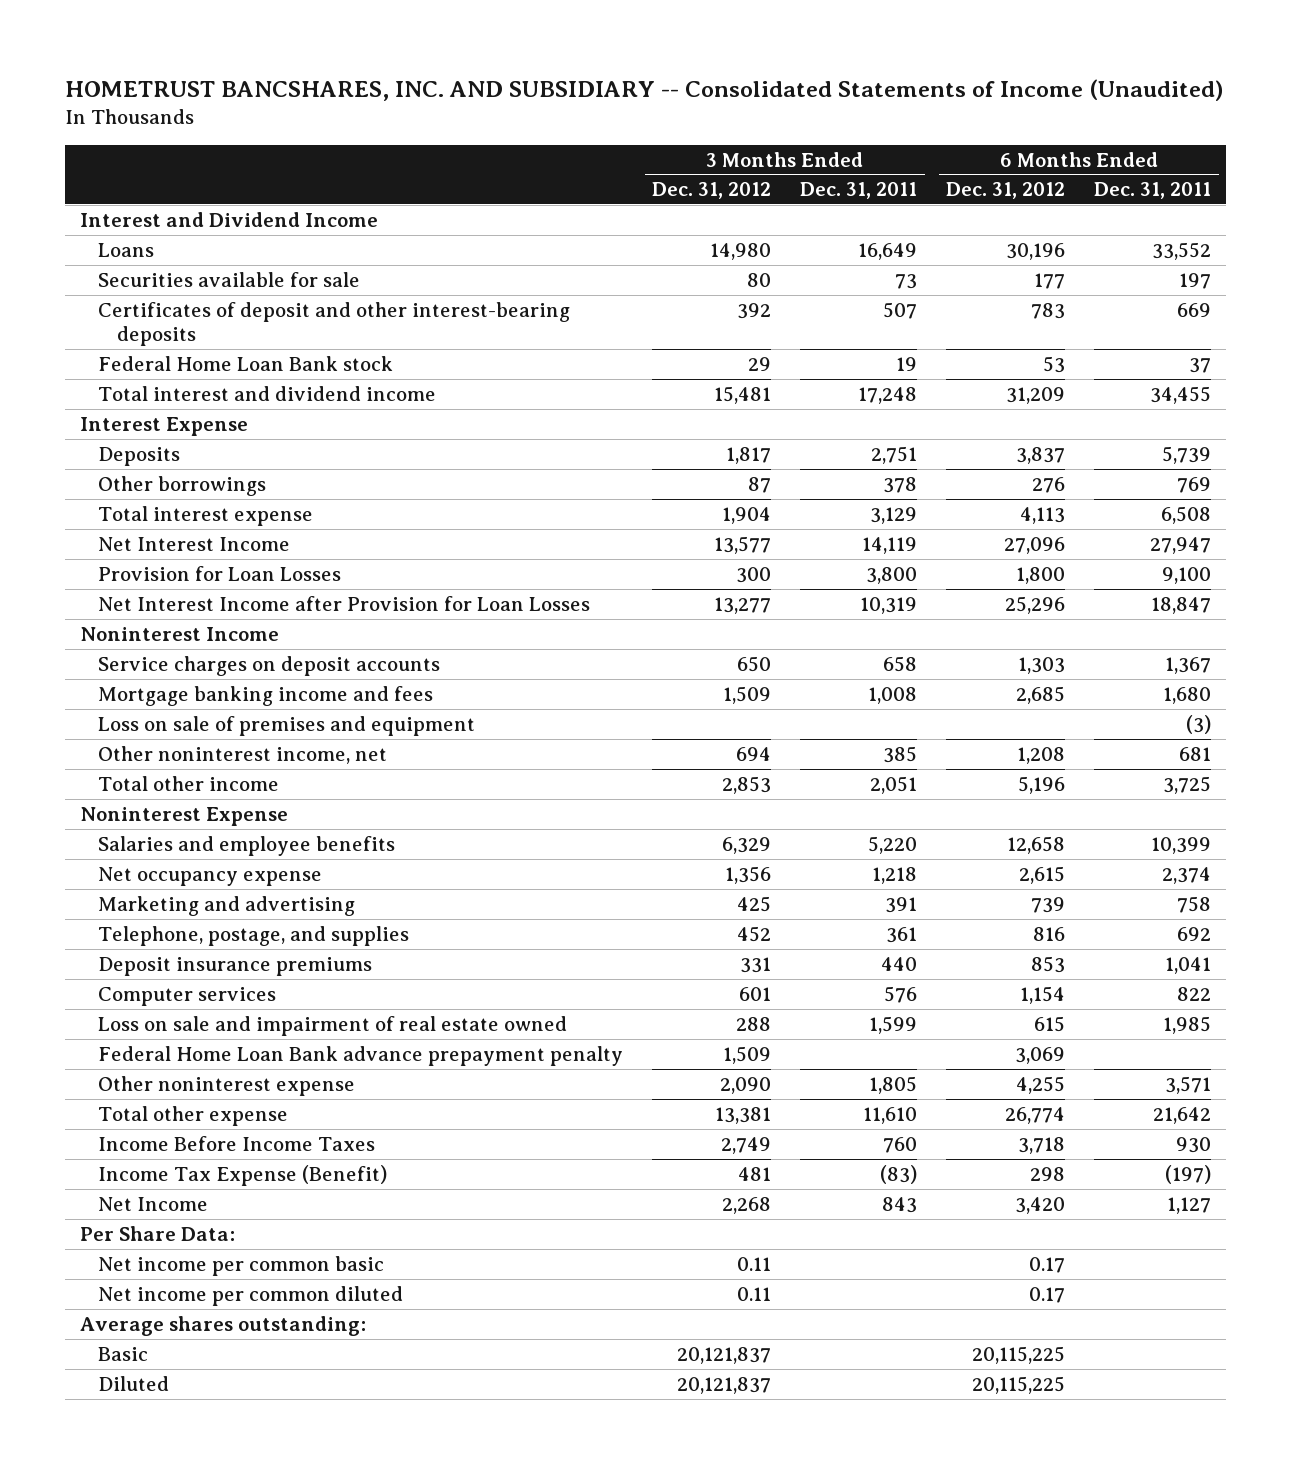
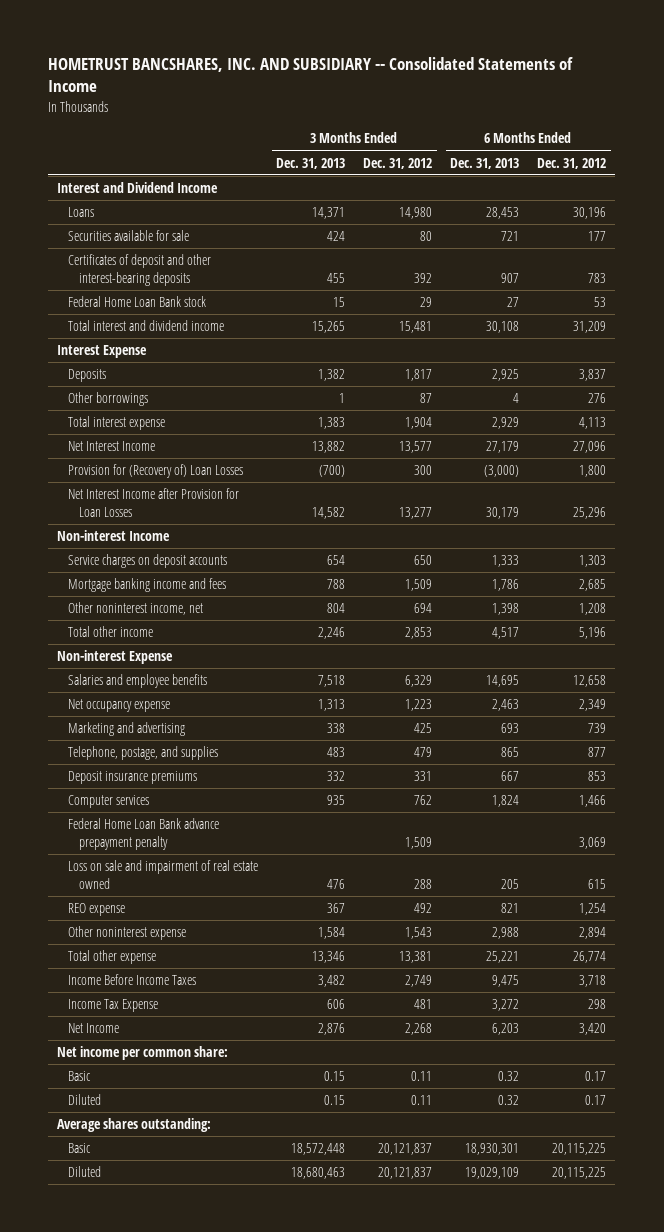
[65,78,1224,101] HOMETRUST BANCSHARES, INC. AND SUBSIDIARY -- Consolidated Statements of Income (Unaudited) -> [48,57,574,93] HOMETRUST BANCSHARES, INC. AND SUBSIDIARY -- Consolidated Statements of Income
[800,182,918,200] Dec. 31, 2011 -> none
[1094,182,1212,200] Dec. 31, 2011 -> none
none -> [276,157,346,169] Dec. 31, 2013
none -> [450,157,520,169] Dec. 31, 2013
[98,565,342,581] Provision for Loan Losses -> [68,464,244,479] Provision for (Recovery of) Loan Losses
[79,626,279,641] Noninterest Income -> [57,530,171,542] Non-interest Income
[98,715,476,736] Loss on sale of premises and equipment -> none
[79,806,288,826] Noninterest Expense -> [57,650,174,665] Non-interest Expense
[725,865,772,884] 1,356 -> [405,699,433,712] 1,223
[1019,865,1066,884] 2,615 -> [579,699,607,712] 2,349
[737,925,772,942] 452 -> [414,747,433,758] 479
[1033,926,1066,941] 816 -> [588,747,607,758] 877
[739,986,772,1001] 601 -> [414,795,433,806] 762
[1020,985,1066,1004] 1,154 -> [579,795,607,808] 1,466
[98,1015,568,1036] Loss on sale and impairment of real estate owned -> [68,860,259,889] Loss on sale and impairment of real estate owned
none -> [68,903,126,917] REO expense
[720,1076,772,1094] 2,090 -> [405,927,433,940] 1,543
[1016,1075,1066,1094] 4,255 -> [579,927,607,940] 2,894
[98,1164,388,1186] Income Tax Expense (Benefit) -> [68,999,159,1013] Income Tax Expense
[79,1225,235,1241] Per Share Data: -> [57,1046,229,1061] Net income per common share:
[98,1255,385,1276] Net income per common basic -> [68,1071,92,1082] Basic
[98,1285,404,1306] Net income per common diluted -> [68,1094,102,1106] Diluted

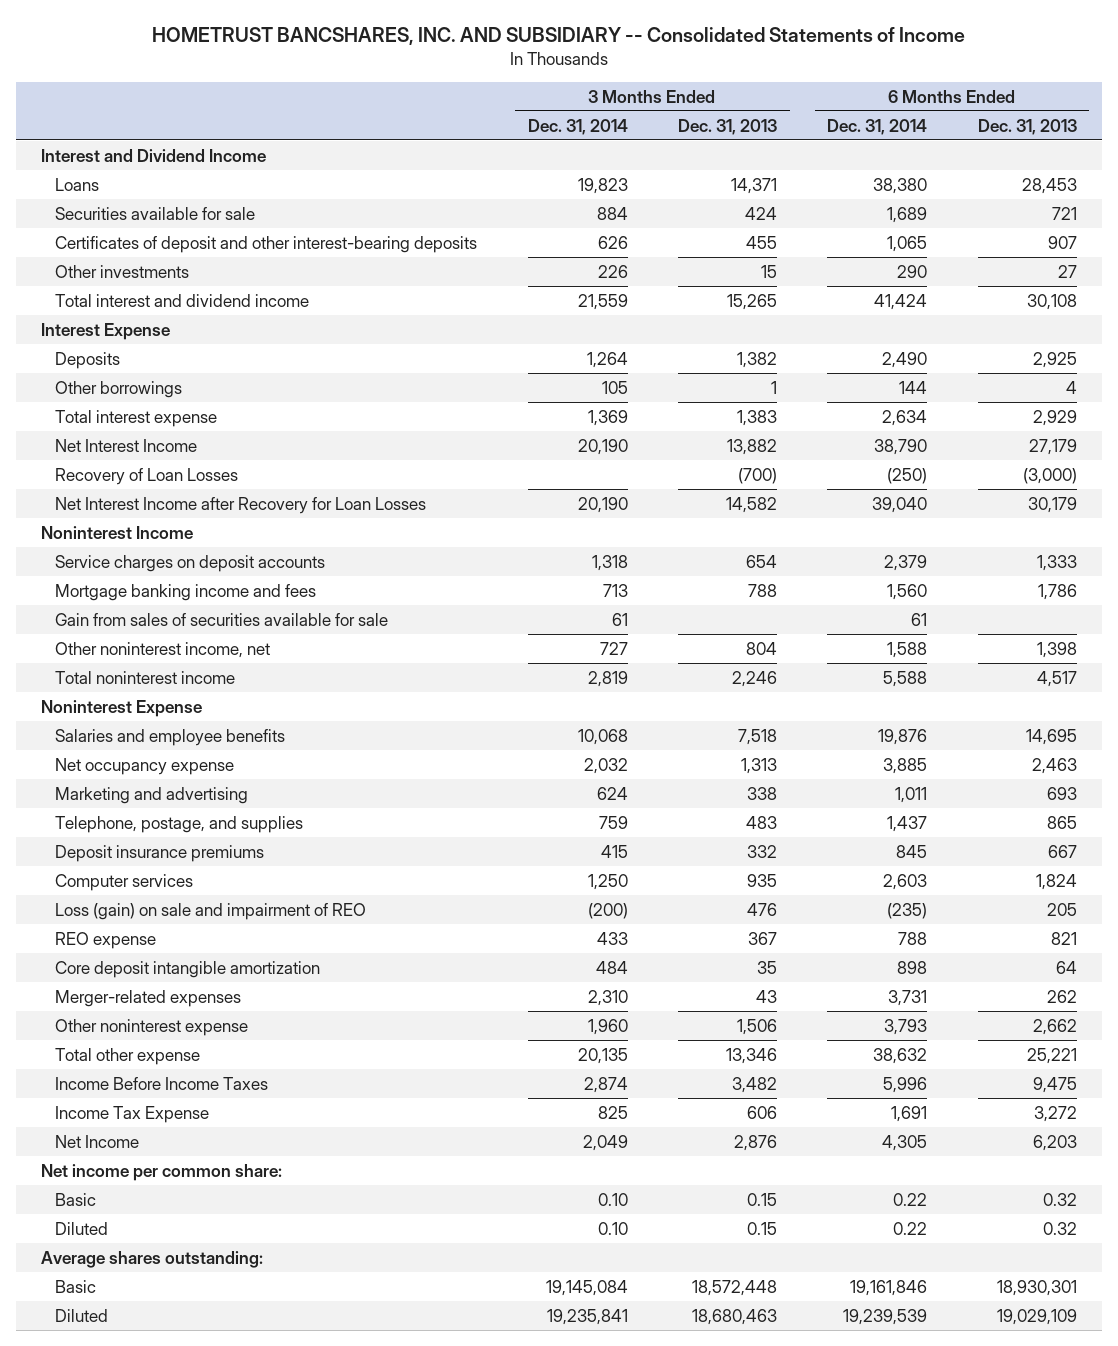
[363,157,433,169] Dec. 31, 2012 -> none
[537,157,607,169] Dec. 31, 2012 -> none
none -> [527,118,628,135] Dec. 31, 2014
none -> [827,118,928,135] Dec. 31, 2014
[68,296,207,308] Federal Home Loan Bank stock -> [55,264,190,278] Other investments
[68,464,244,479] Provision for (Recovery of) Loan Losses -> [55,467,239,485] Recovery of Loan Losses
[68,488,240,517] Net Interest Income after Provision for Loan Losses -> [55,496,427,514] Net Interest Income after Recovery for Loan Losses
[57,530,171,542] Non-interest Income -> [41,525,194,539] Noninterest Income
none -> [55,612,389,626] Gain from sales of securities available for sale
[68,626,154,638] Total other income -> [55,670,236,684] Total noninterest income
[57,650,174,665] Non-interest Expense -> [41,699,203,717] Noninterest Expense
[68,818,220,850] Federal Home Loan Bank advance prepayment penalty -> none
[68,860,259,889] Loss on sale and impairment of real estate owned -> [55,902,367,920] Loss (gain) on sale and impairment of REO
none -> [55,960,321,978] Core deposit intangible amortization
none -> [55,989,242,1007] Merger-related expenses
[318,927,346,940] 1,584 -> [737,1018,778,1035] 1,506
[492,927,520,940] 2,988 -> [1032,1018,1077,1035] 2,662

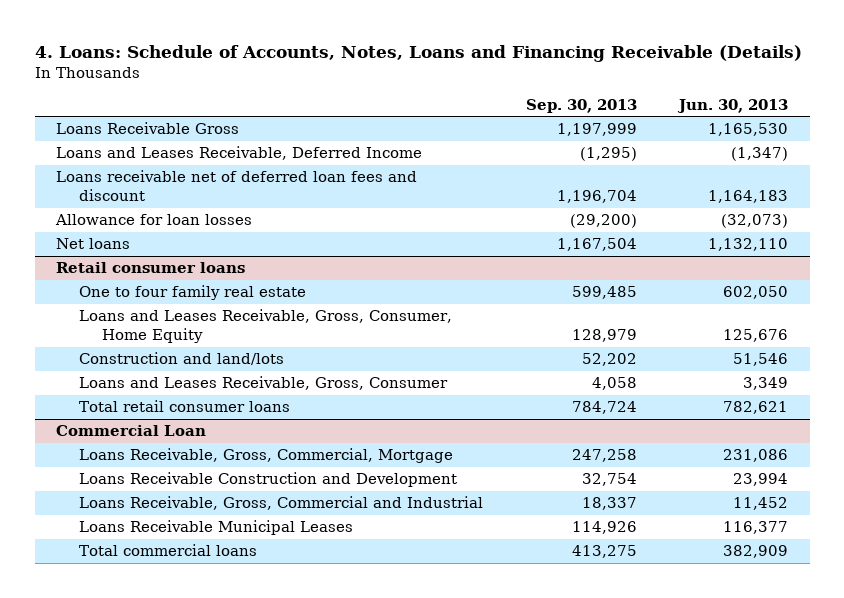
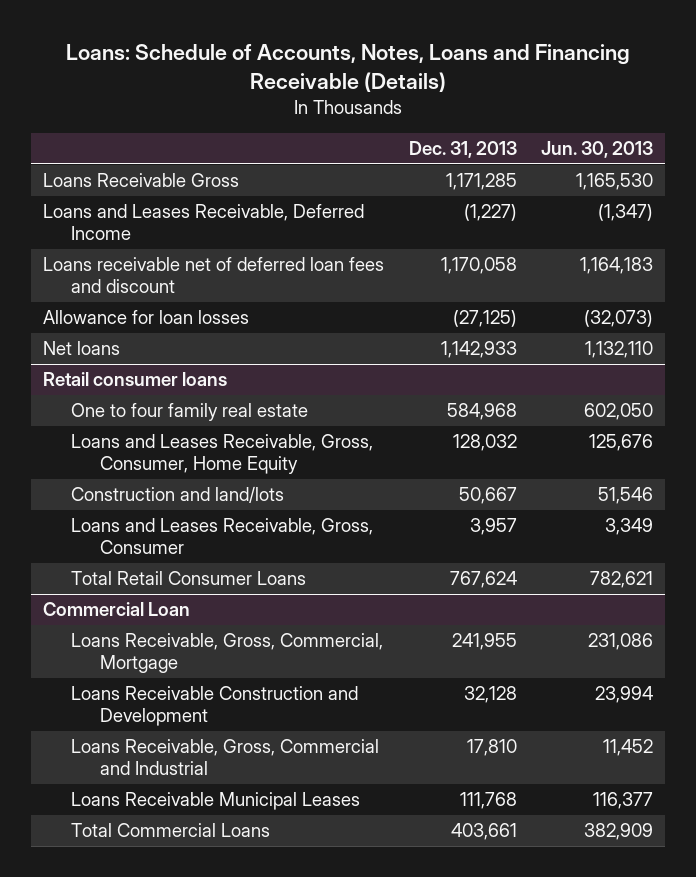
[34,44,802,62] 4. Loans: Schedule of Accounts, Notes, Loans and Financing Receivable (Details) -> [66,43,631,92] Loans: Schedule of Accounts, Notes, Loans and Financing Receivable (Details)
[525,98,637,113] Sep. 30, 2013 -> none
none -> [408,141,517,159] Dec. 31, 2013
[79,400,291,413] Total retail consumer loans -> [71,571,307,586] Total Retail Consumer Loans
[79,544,258,557] Total commercial loans -> [71,823,271,838] Total Commercial Loans

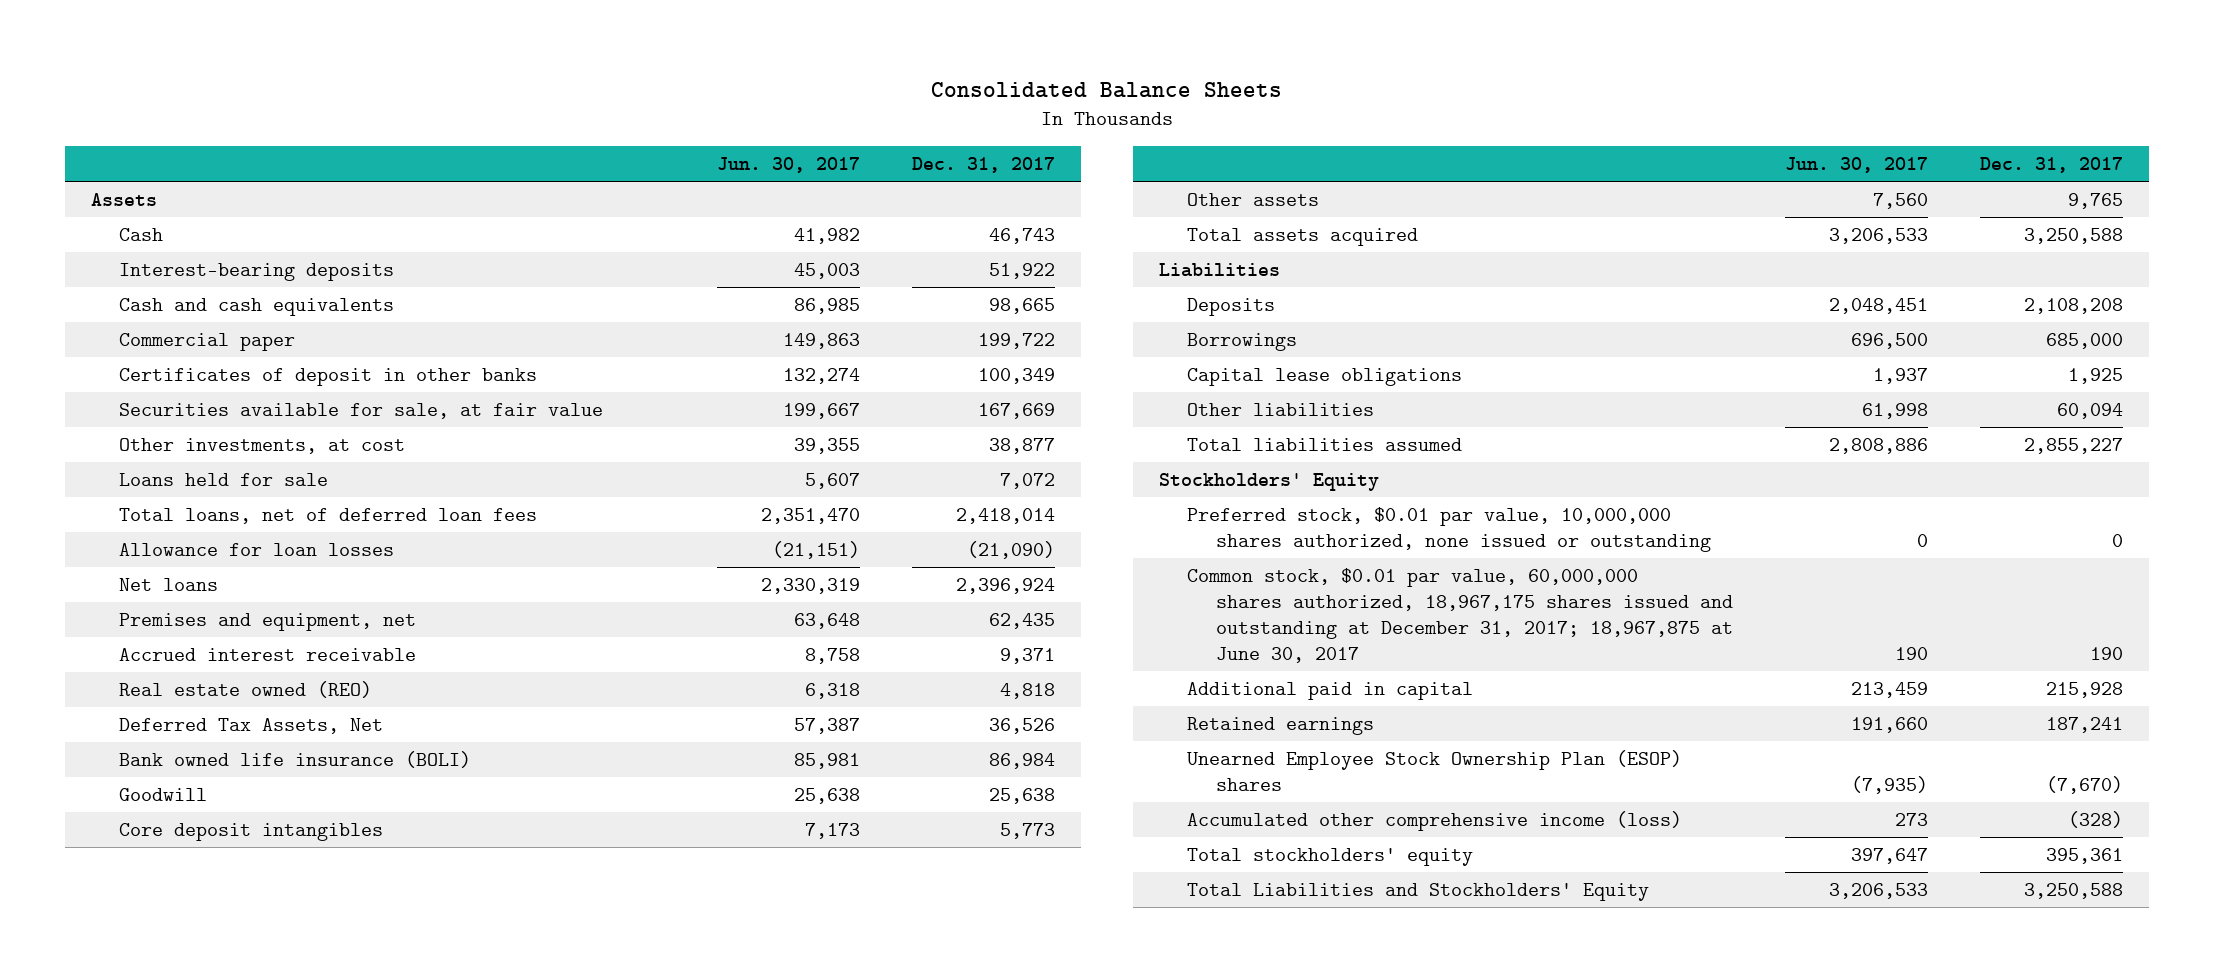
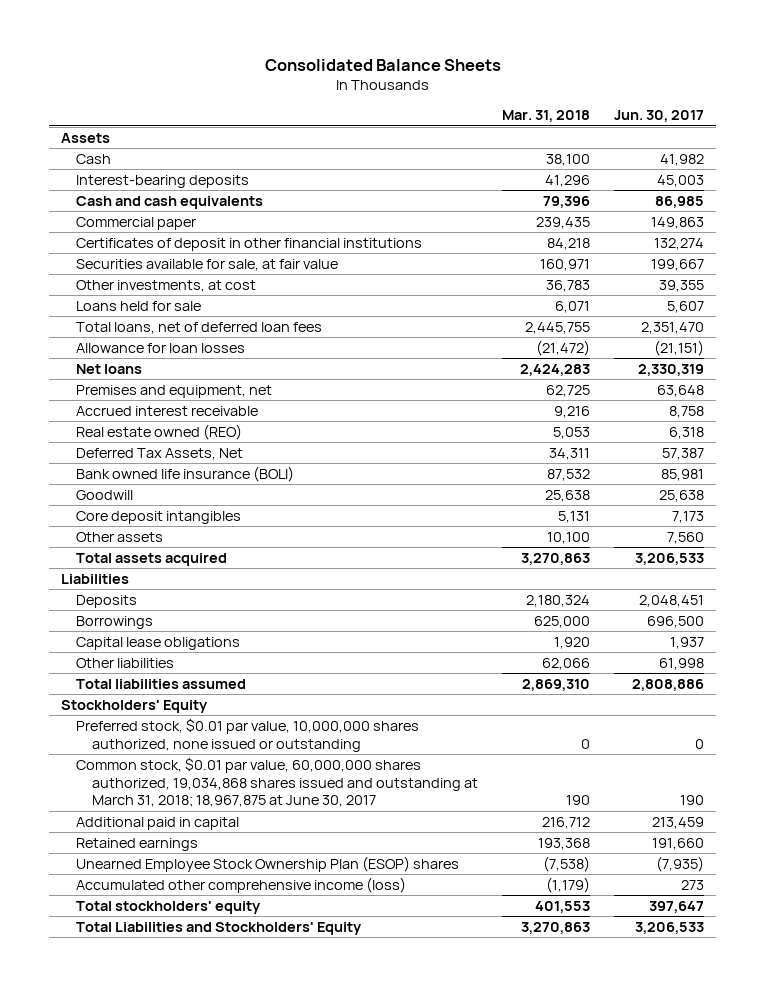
[911,156,1055,173] Dec. 31, 2017 -> none
none -> [502,110,591,123] Mar. 31, 2018
[119,368,538,387] Certificates of deposit in other banks -> [76,237,423,251] Certificates of deposit in other financial institutions
[1187,568,1734,664] Common stock, $0.01 par value, 60,000,000 shares authorized, 18,967,175 shares issued and outstanding at December 31, 2017; 18,967,875 at June 30, 2017 -> [76,756,479,808] Common stock, $0.01 par value, 60,000,000 shares authorized, 19,034,868 shares issued and outstanding at March 31, 2018; 18,967,875 at June 30, 2017

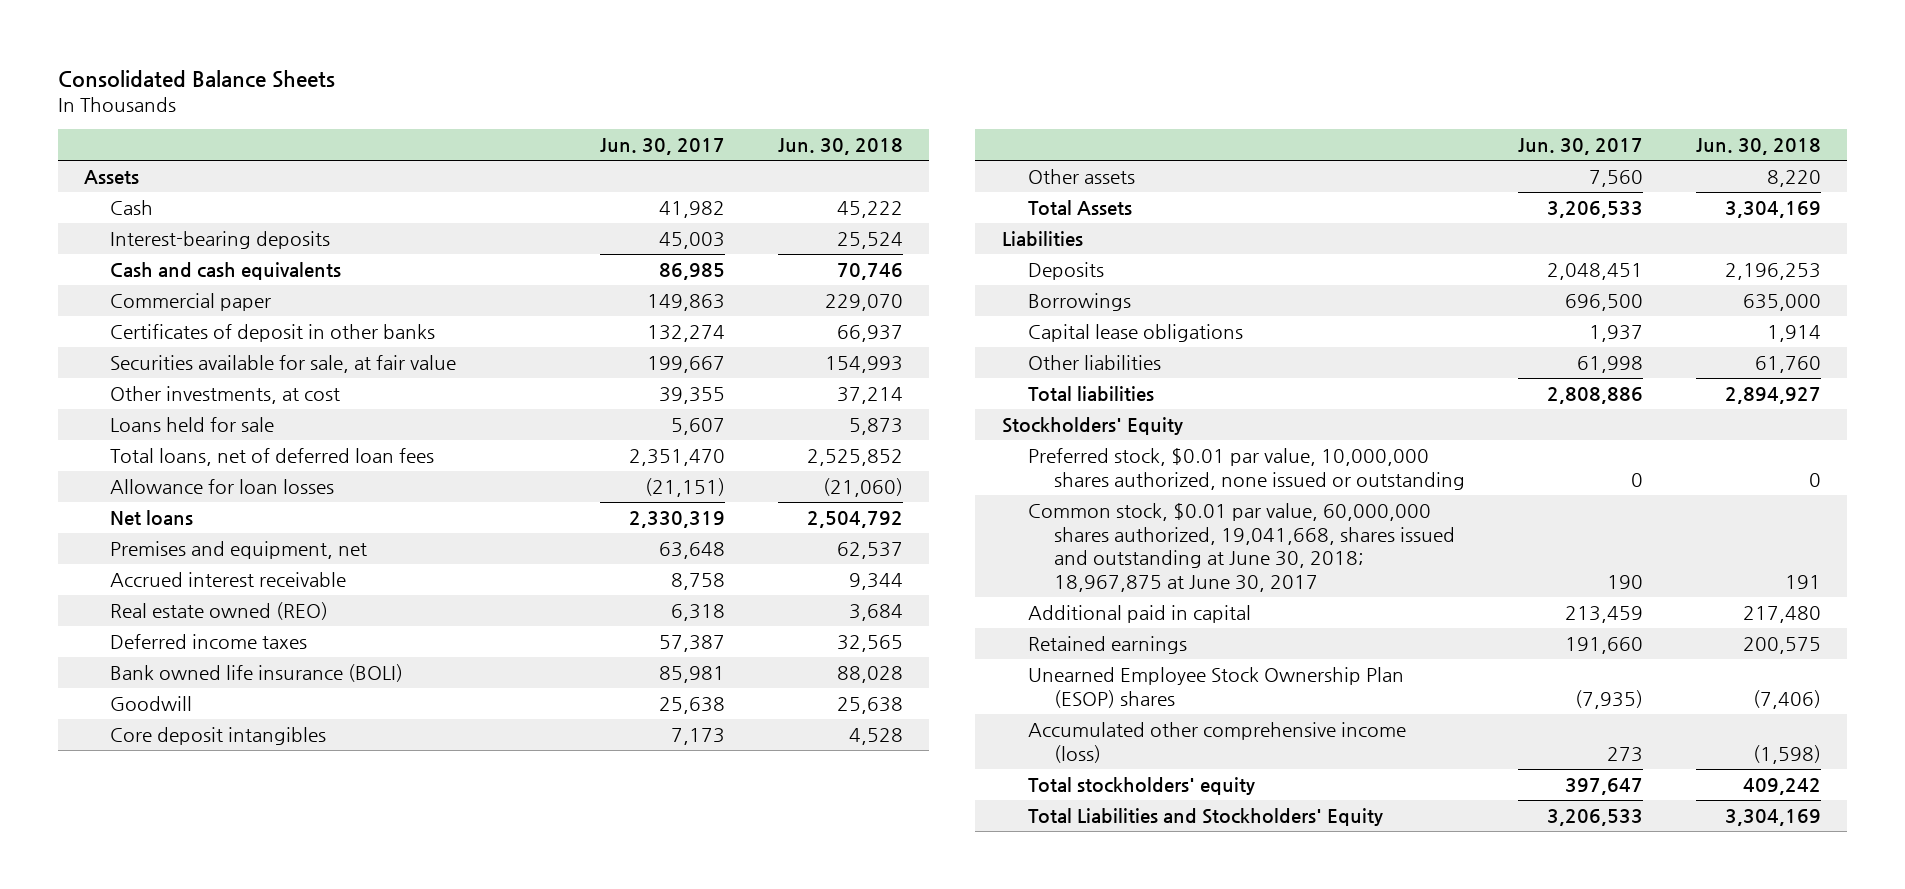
[502,110,591,123] Mar. 31, 2018 -> none
none -> [777,137,903,155] Jun. 30, 2018
[76,237,423,251] Certificates of deposit in other financial institutions -> [110,323,436,342] Certificates of deposit in other banks
[76,447,244,460] Deferred Tax Assets, Net -> [110,633,308,649] Deferred income taxes
[76,552,228,566] Total assets acquired -> [1027,199,1132,215] Total Assets
[76,678,247,689] Total liabilities assumed -> [1027,385,1154,401] Total liabilities
[76,756,479,808] Common stock, $0.01 par value, 60,000,000 shares authorized, 19,034,868 shares issued and outstanding at March 31, 2018; 18,967,875 at June 30, 2017 -> [1027,502,1455,592] Common stock, $0.01 par value, 60,000,000 shares authorized, 19,041,668, shares issued and outstanding at June 30, 2018; 18,967,875 at June 30, 2017

